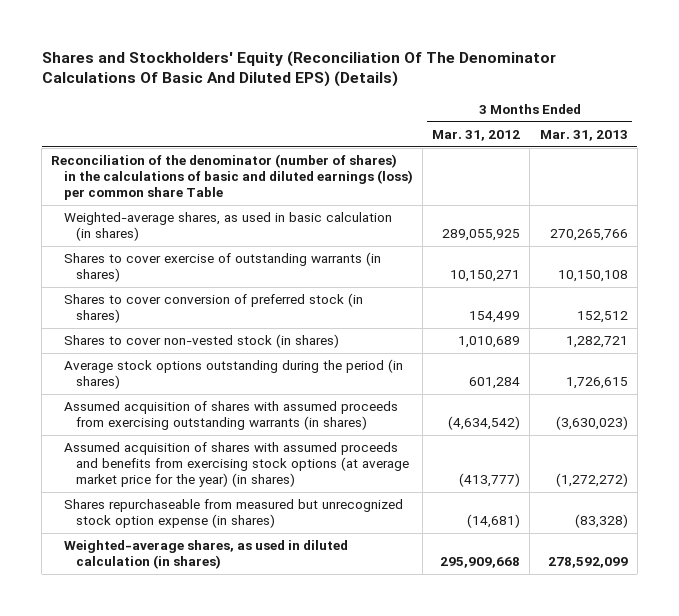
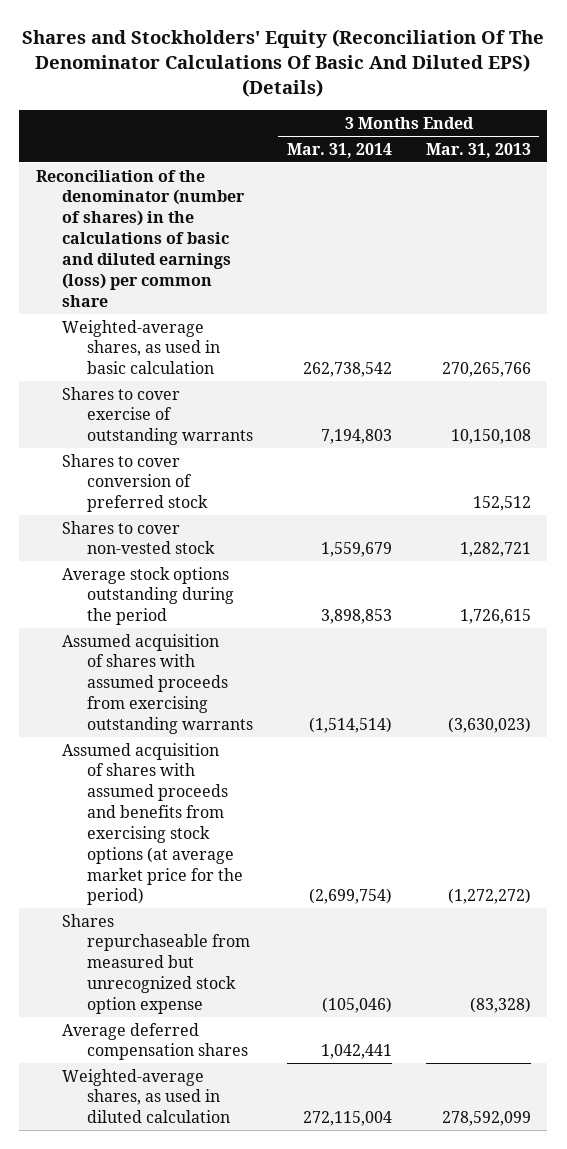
[432,130,521,142] Mar. 31, 2012 -> none
none -> [286,142,392,158] Mar. 31, 2014
[51,154,413,201] Reconciliation of the denominator (number of shares) in the calculations of basic and diluted earnings (loss) per common share Table -> [36,169,245,307] Reconciliation of the denominator (number of shares) in the calculations of basic and diluted earnings (loss) per common share
[63,212,392,242] Weighted-average shares, as used in basic calculation (in shares) -> [61,319,220,375] Weighted-average shares, as used in basic calculation
[63,252,381,283] Shares to cover exercise of outstanding warrants (in shares) -> [61,386,253,446] Shares to cover exercise of outstanding warrants
[63,293,363,324] Shares to cover conversion of preferred stock (in shares) -> [61,453,208,513] Shares to cover conversion of preferred stock
[63,334,339,349] Shares to cover non-vested stock (in shares) -> [61,520,215,555] Shares to cover non-vested stock
[63,359,403,390] Average stock options outstanding during the period (in shares) -> [61,566,234,626] Average stock options outstanding during the period
[63,401,398,431] Assumed acquisition of shares with assumed proceeds from exercising outstanding warrants (in shares) -> [61,633,253,734] Assumed acquisition of shares with assumed proceeds from exercising outstanding warrants
[63,442,410,488] Assumed acquisition of shares with assumed proceeds and benefits from exercising stock options (at average market price for the year) (in shares) -> [61,742,243,906] Assumed acquisition of shares with assumed proceeds and benefits from exercising stock options (at average market price for the period)
[63,499,403,529] Shares repurchaseable from measured but unrecognized stock option expense (in shares) -> [61,913,250,1014] Shares repurchaseable from measured but unrecognized stock option expense
none -> [61,1022,248,1061] Average deferred compensation shares
[63,540,348,570] Weighted-average shares, as used in diluted calculation (in shares) -> [61,1068,230,1124] Weighted-average shares, as used in diluted calculation

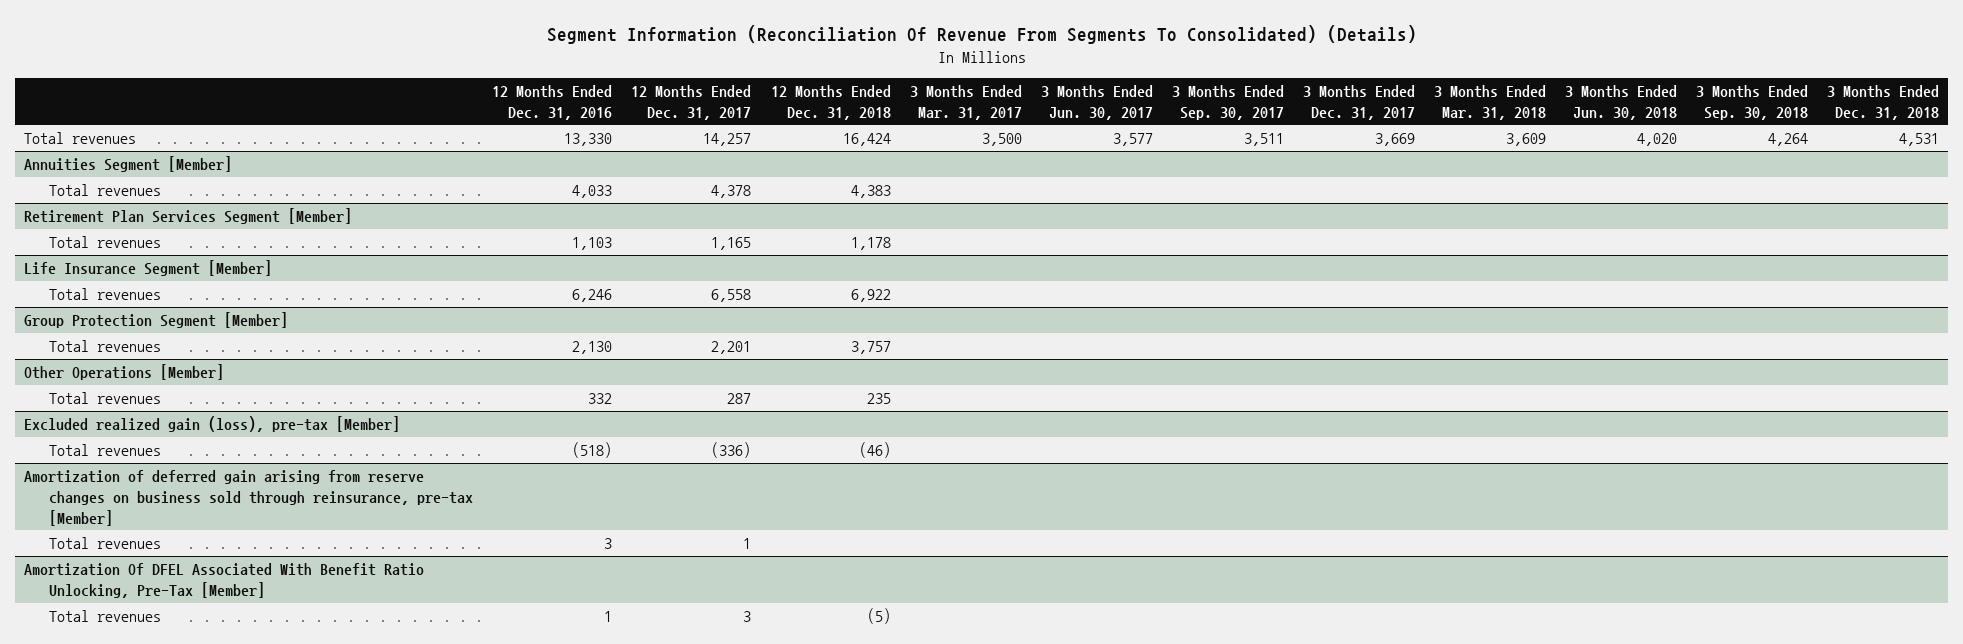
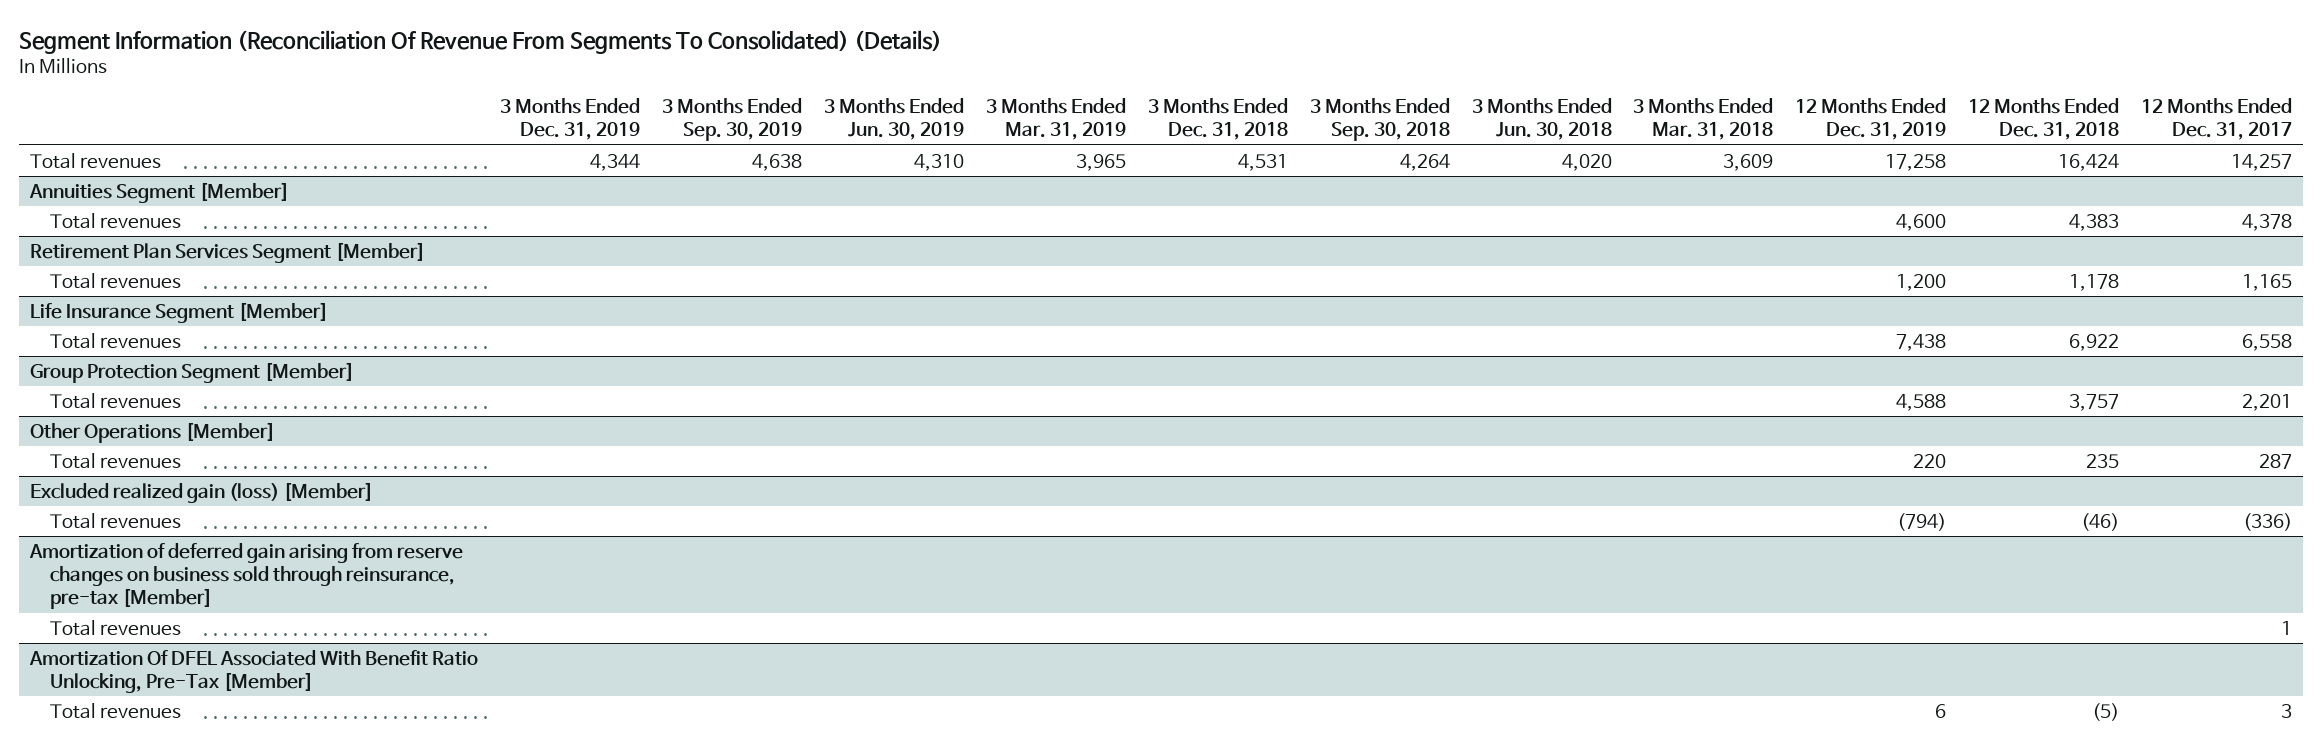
[492,84,613,120] 12 Months Ended Dec. 31, 2016 -> none
[909,84,1022,120] 3 Months Ended Mar. 31, 2017 -> none
[1040,84,1153,120] 3 Months Ended Jun. 30, 2017 -> none
[1171,84,1284,120] 3 Months Ended Sep. 30, 2017 -> none
[1302,84,1415,120] 3 Months Ended Dec. 31, 2017 -> none
none -> [500,98,641,141] 3 Months Ended Dec. 31, 2019
none -> [662,98,803,142] 3 Months Ended Sep. 30, 2019
none -> [823,98,964,141] 3 Months Ended Jun. 30, 2019
none -> [985,98,1126,141] 3 Months Ended Mar. 31, 2019
none -> [1795,98,1947,141] 12 Months Ended Dec. 31, 2019
[24,416,401,433] Excluded realized gain (loss), pre-tax [Member] -> [30,481,374,503] Excluded realized gain (loss) [Member]

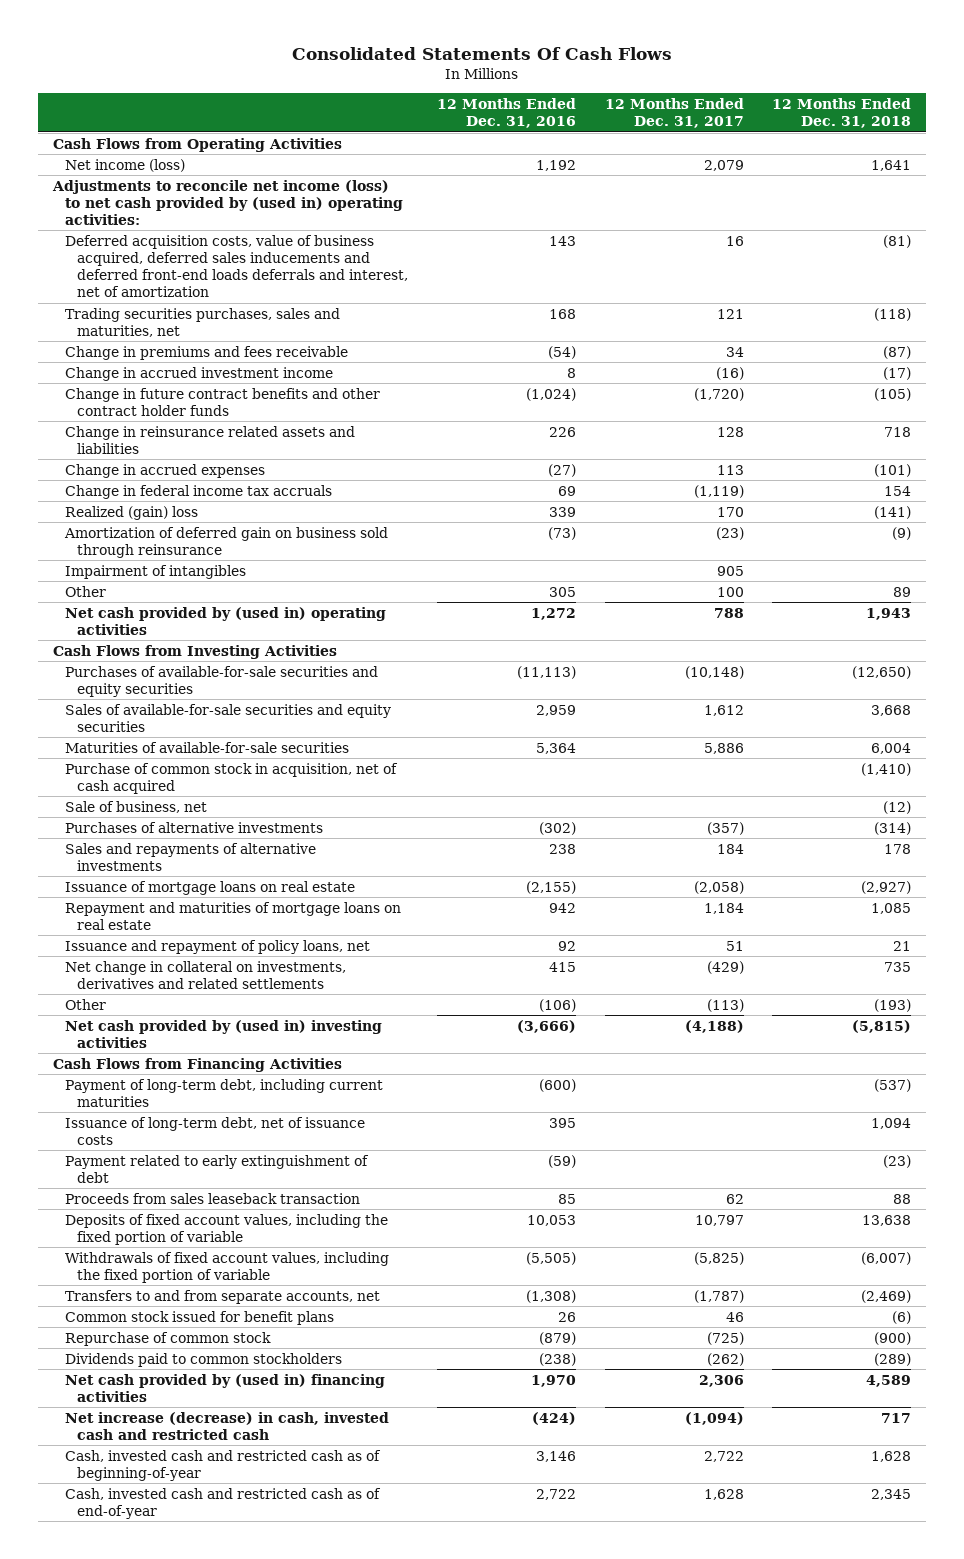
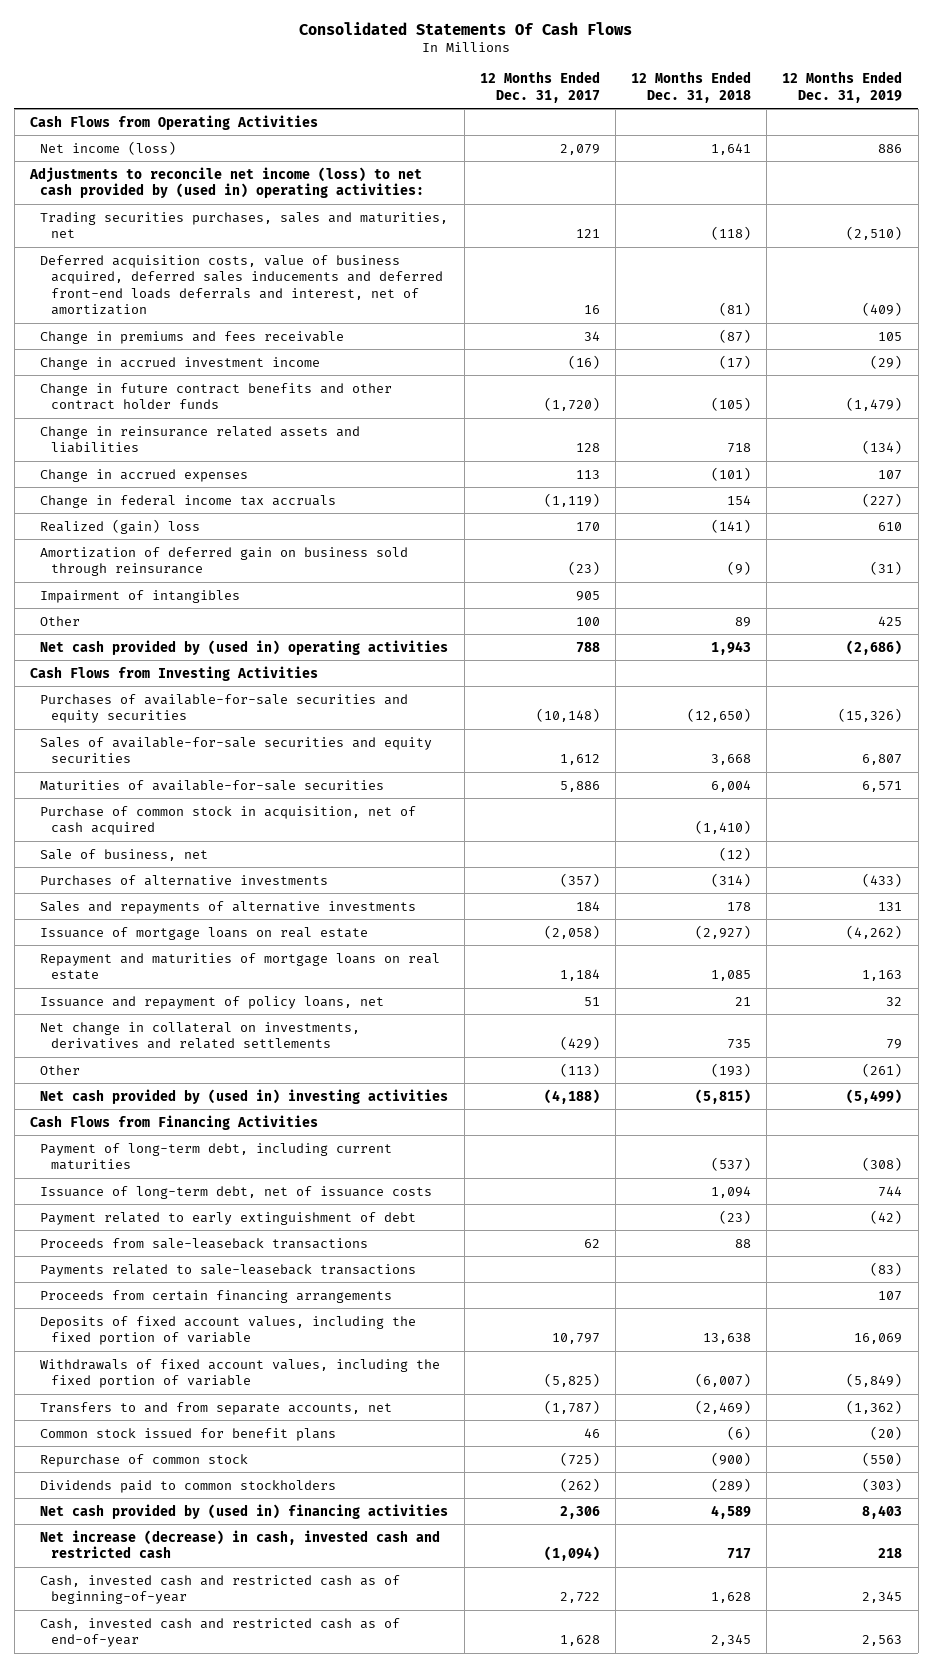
[436,98,576,129] 12 Months Ended Dec. 31, 2016 -> none
none -> [782,71,903,103] 12 Months Ended Dec. 31, 2019
[64,234,408,298] Deferred acquisition costs, value of business acquired, deferred sales inducements and deferred front-end loads deferrals and interest, net of amortization -> [40,254,444,316] Deferred acquisition costs, value of business acquired, deferred sales inducements and deferred front-end loads deferrals and interest, net of amortization
[64,1192,360,1204] Proceeds from sales leaseback transaction -> [40,1237,369,1249] Proceeds from sale-leaseback transactions
none -> [40,1263,417,1277] Payments related to sale-leaseback transactions
none -> [40,1289,393,1303] Proceeds from certain financing arrangements

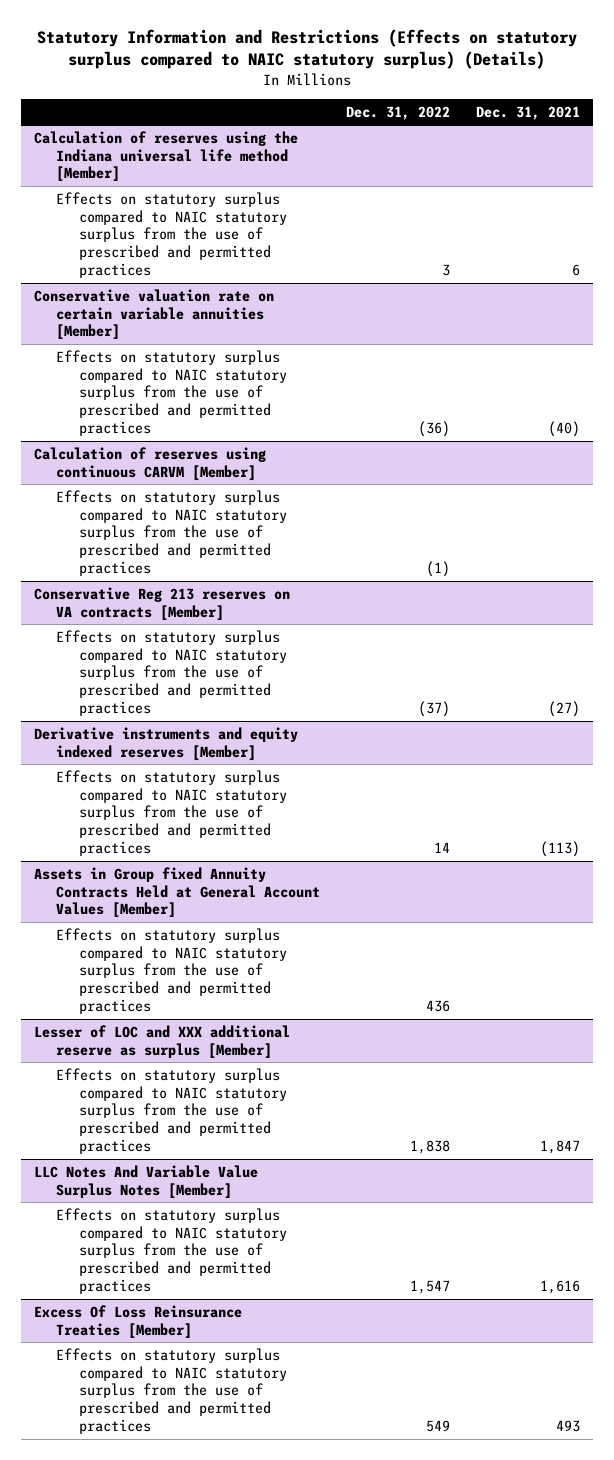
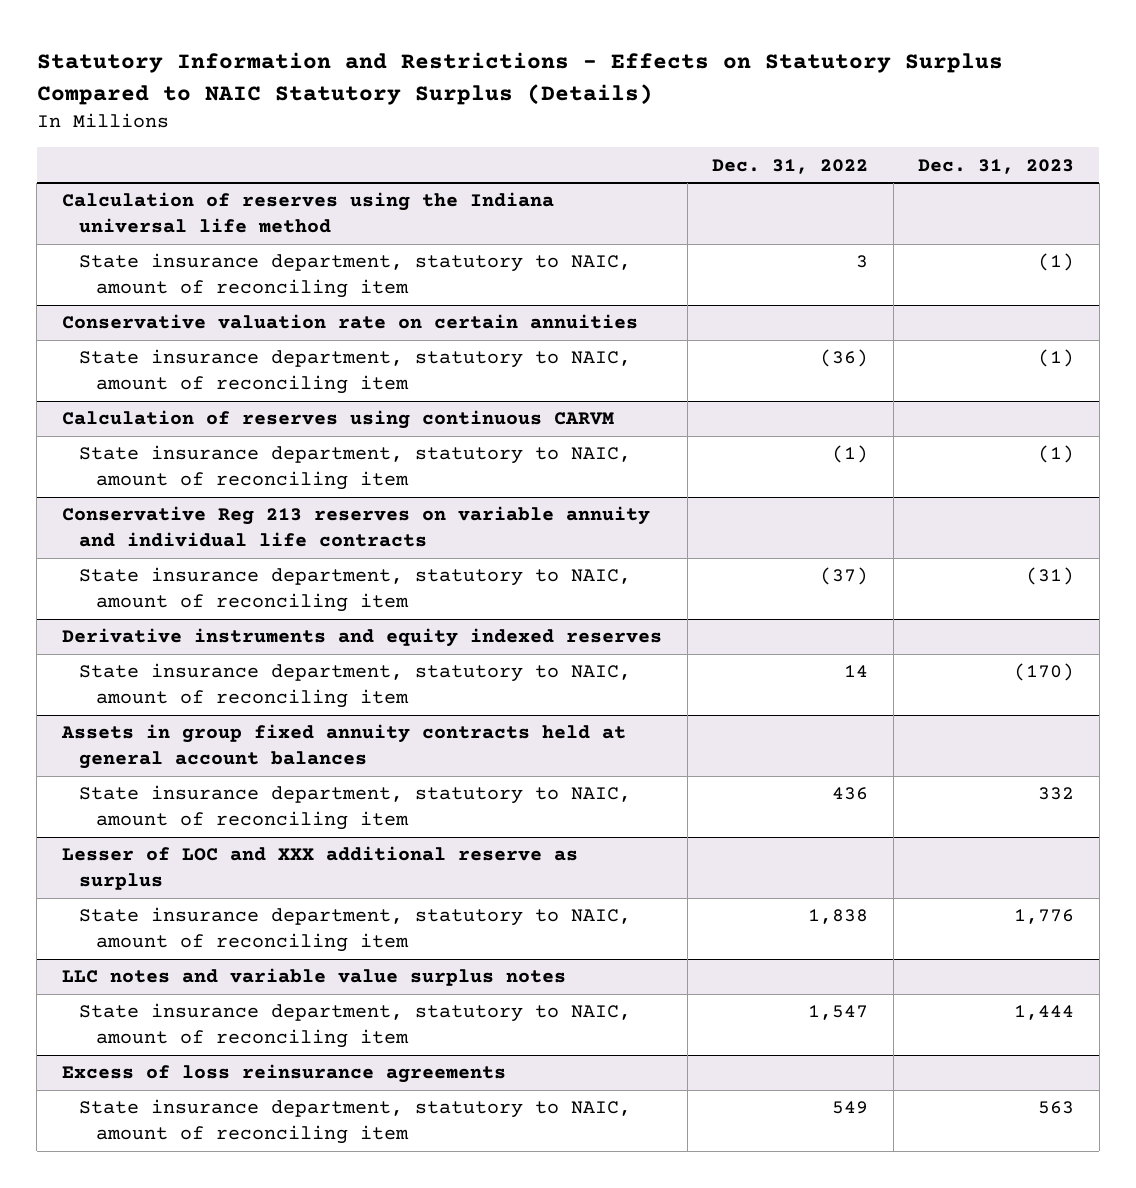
[36,29,577,70] Statutory Information and Restrictions (Effects on statutory surplus compared to NAIC statutory surplus) (Details) -> [36,52,1003,105] Statutory Information and Restrictions - Effects on Statutory Surplus Compared to NAIC Statutory Surplus (Details)
[475,105,580,120] Dec. 31, 2021 -> none
none -> [918,158,1075,174] Dec. 31, 2023
[33,130,298,183] Calculation of reserves using the Indiana universal life method [Member] -> [62,192,555,234] Calculation of reserves using the Indiana universal life method
[56,191,287,278] Effects on statutory surplus compared to NAIC statutory surplus from the use of prescribed and permitted practices -> [79,253,632,299] State insurance department, statutory to NAIC, amount of reconciling item
[33,288,274,341] Conservative valuation rate on certain variable annuities [Member] -> [62,314,639,330] Conservative valuation rate on certain annuities
[56,349,287,436] Effects on statutory surplus compared to NAIC statutory surplus from the use of prescribed and permitted practices -> [79,349,632,395] State insurance department, statutory to NAIC, amount of reconciling item
[33,446,266,481] Calculation of reserves using continuous CARVM [Member] -> [62,410,615,430] Calculation of reserves using continuous CARVM
[56,489,287,576] Effects on statutory surplus compared to NAIC statutory surplus from the use of prescribed and permitted practices -> [79,445,632,491] State insurance department, statutory to NAIC, amount of reconciling item
[33,586,290,621] Conservative Reg 213 reserves on VA contracts [Member] -> [62,506,651,548] Conservative Reg 213 reserves on variable annuity and individual life contracts
[56,629,287,716] Effects on statutory surplus compared to NAIC statutory surplus from the use of prescribed and permitted practices -> [79,567,632,613] State insurance department, statutory to NAIC, amount of reconciling item
[33,726,298,761] Derivative instruments and equity indexed reserves [Member] -> [62,628,663,648] Derivative instruments and equity indexed reserves
[56,769,287,856] Effects on statutory surplus compared to NAIC statutory surplus from the use of prescribed and permitted practices -> [79,663,632,709] State insurance department, statutory to NAIC, amount of reconciling item
[33,866,321,919] Assets in Group fixed Annuity Contracts Held at General Account Values [Member] -> [61,724,627,770] Assets in group fixed annuity contracts held at general account balances
[56,927,287,1014] Effects on statutory surplus compared to NAIC statutory surplus from the use of prescribed and permitted practices -> [79,785,632,831] State insurance department, statutory to NAIC, amount of reconciling item
[33,1024,290,1059] Lesser of LOC and XXX additional reserve as surplus [Member] -> [62,846,579,891] Lesser of LOC and XXX additional reserve as surplus
[56,1067,287,1154] Effects on statutory surplus compared to NAIC statutory surplus from the use of prescribed and permitted practices -> [79,907,632,953] State insurance department, statutory to NAIC, amount of reconciling item
[33,1164,258,1199] LLC Notes And Variable Value Surplus Notes [Member] -> [62,968,567,987] LLC notes and variable value surplus notes
[56,1207,287,1294] Effects on statutory surplus compared to NAIC statutory surplus from the use of prescribed and permitted practices -> [79,1003,632,1049] State insurance department, statutory to NAIC, amount of reconciling item
[33,1304,242,1339] Excess Of Loss Reinsurance Treaties [Member] -> [62,1064,507,1084] Excess of loss reinsurance agreements
[56,1347,287,1434] Effects on statutory surplus compared to NAIC statutory surplus from the use of prescribed and permitted practices -> [79,1099,632,1145] State insurance department, statutory to NAIC, amount of reconciling item

